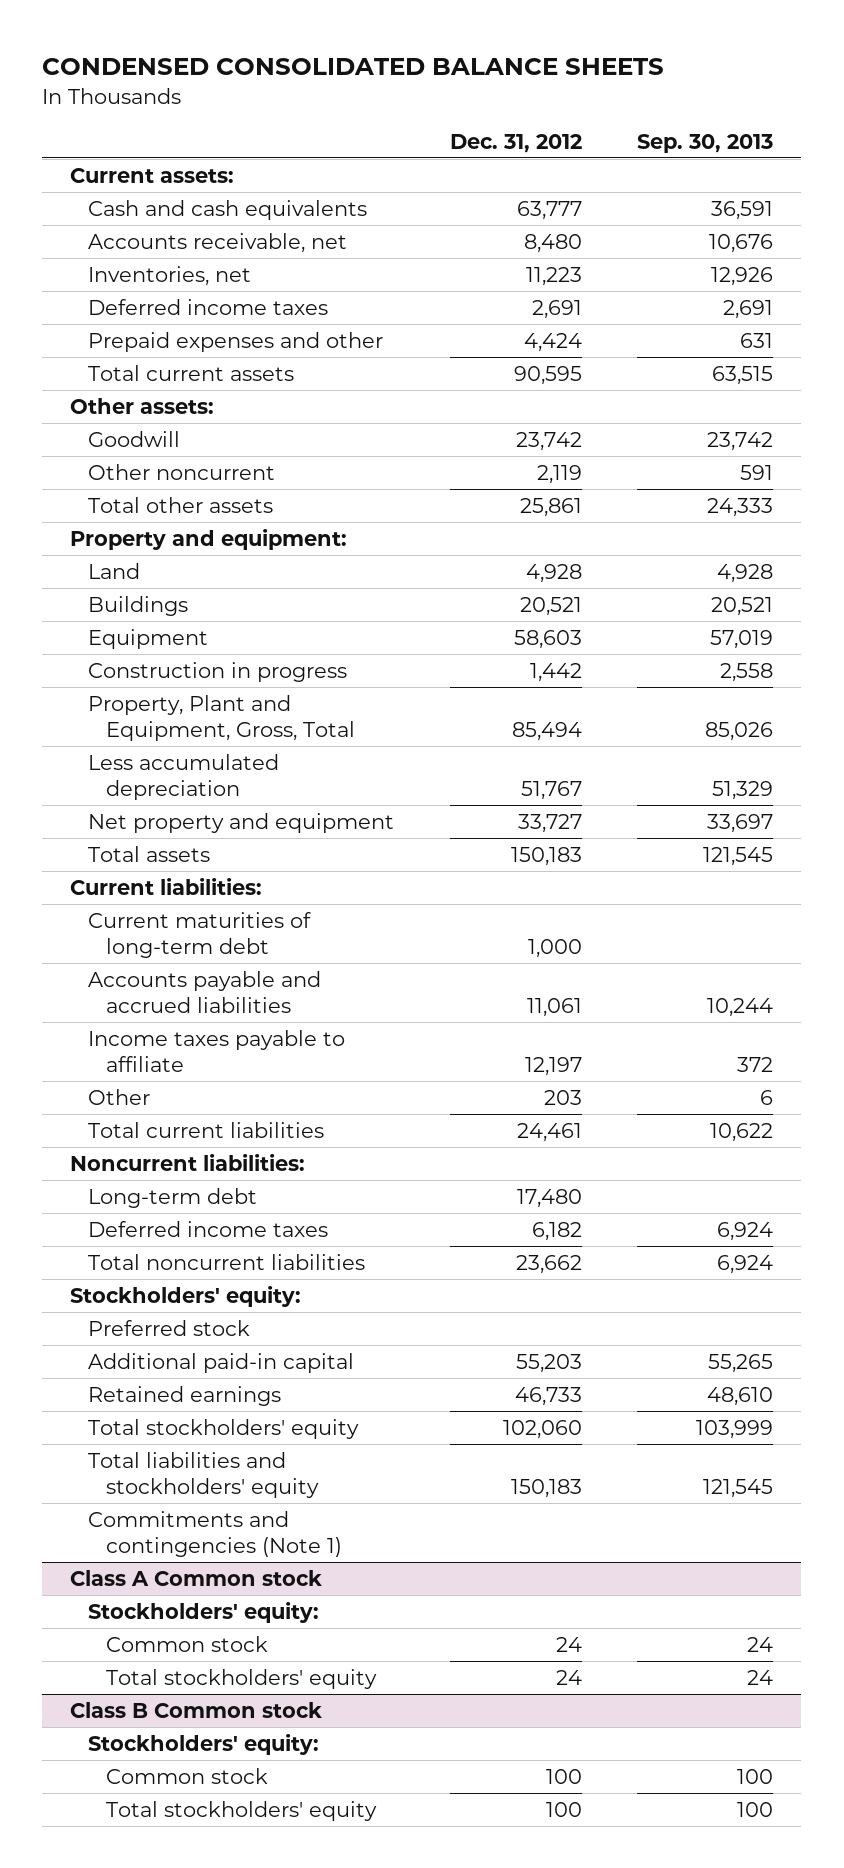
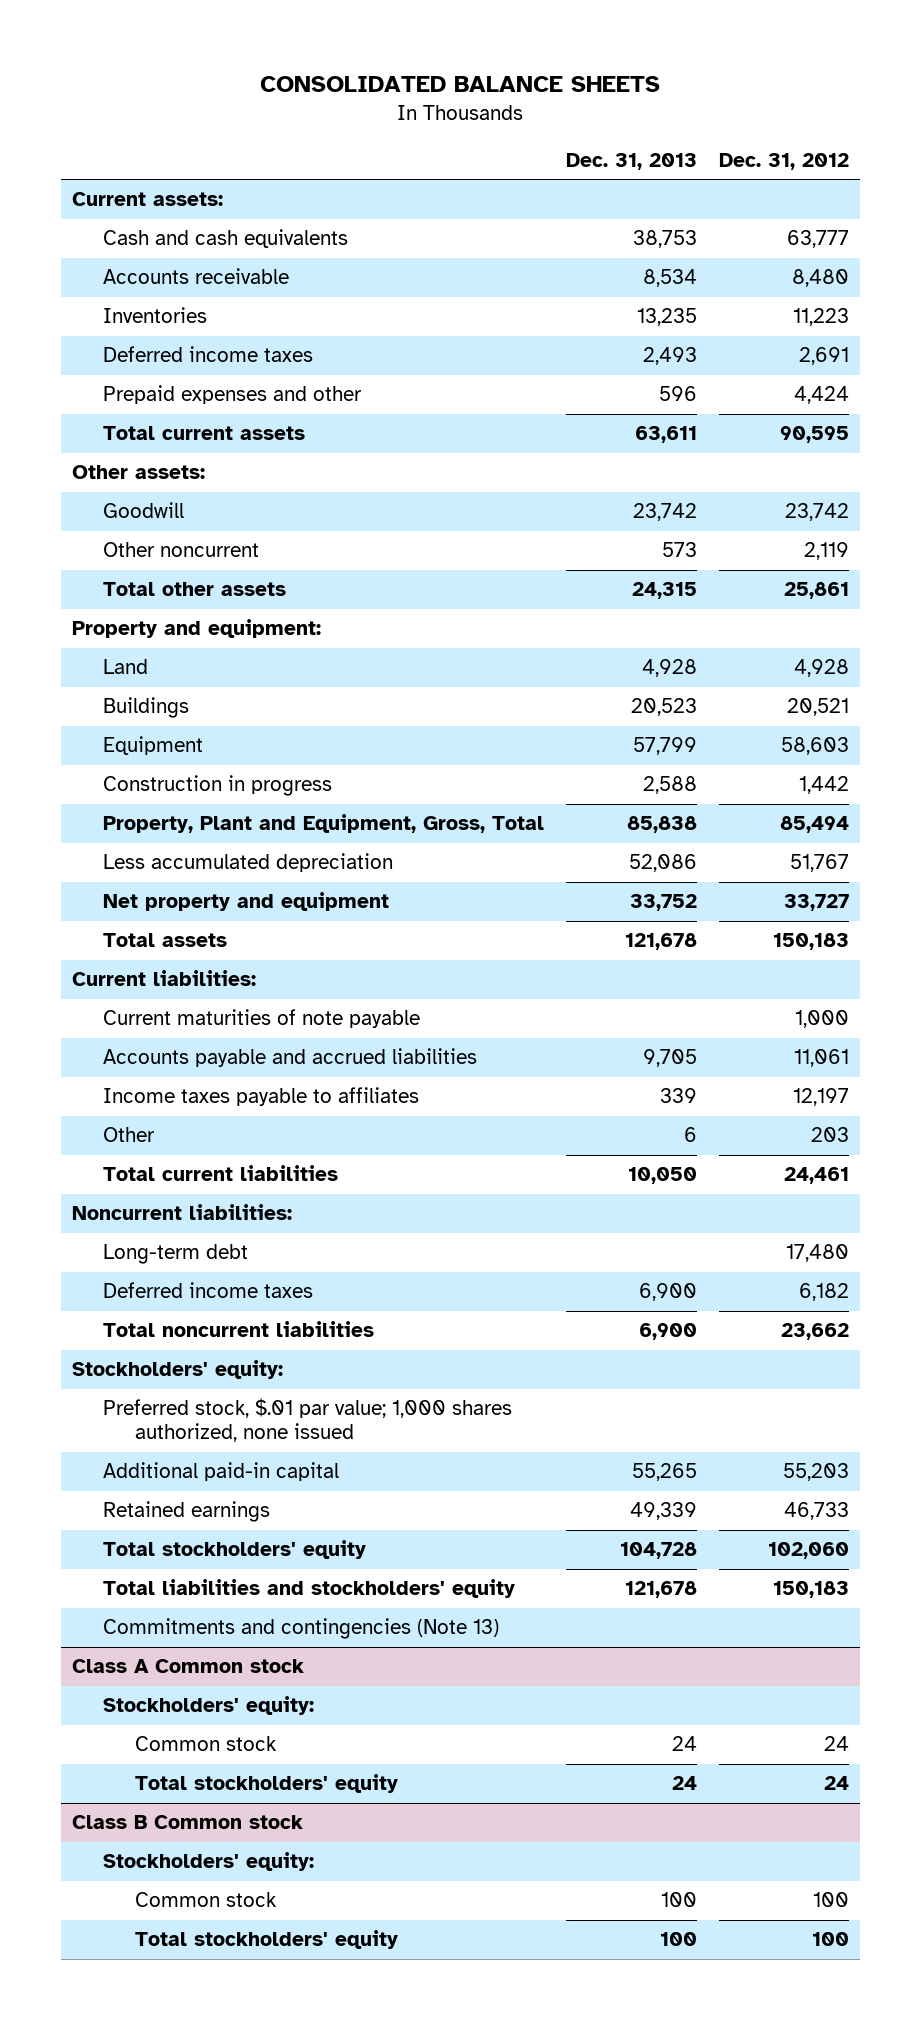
[42,58,665,76] CONDENSED CONSOLIDATED BALANCE SHEETS -> [260,76,661,93] CONSOLIDATED BALANCE SHEETS
[637,133,774,153] Sep. 30, 2013 -> none
none -> [565,152,697,170] Dec. 31, 2013
[88,233,348,254] Accounts receivable, net -> [103,268,290,285] Accounts receivable
[88,266,252,287] Inventories, net -> [103,307,208,324] Inventories
[88,912,312,959] Current maturities of long-term debt -> [103,1009,421,1029] Current maturities of note payable
[88,1030,346,1073] Income taxes payable to affiliate -> [103,1087,420,1107] Income taxes payable to affiliates
[88,1320,251,1337] Preferred stock -> [103,1398,513,1443] Preferred stock, $.01 par value; 1,000 shares authorized, none issued
[88,1511,343,1558] Commitments and contingencies (Note 1) -> [103,1618,500,1640] Commitments and contingencies (Note 13)

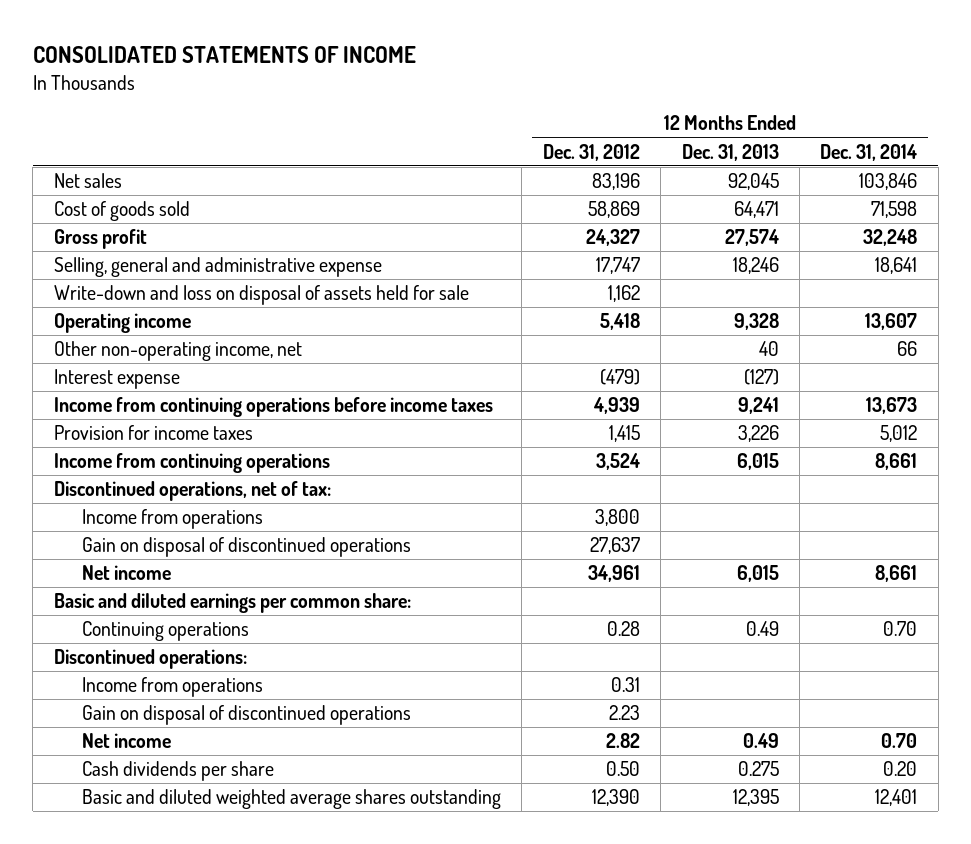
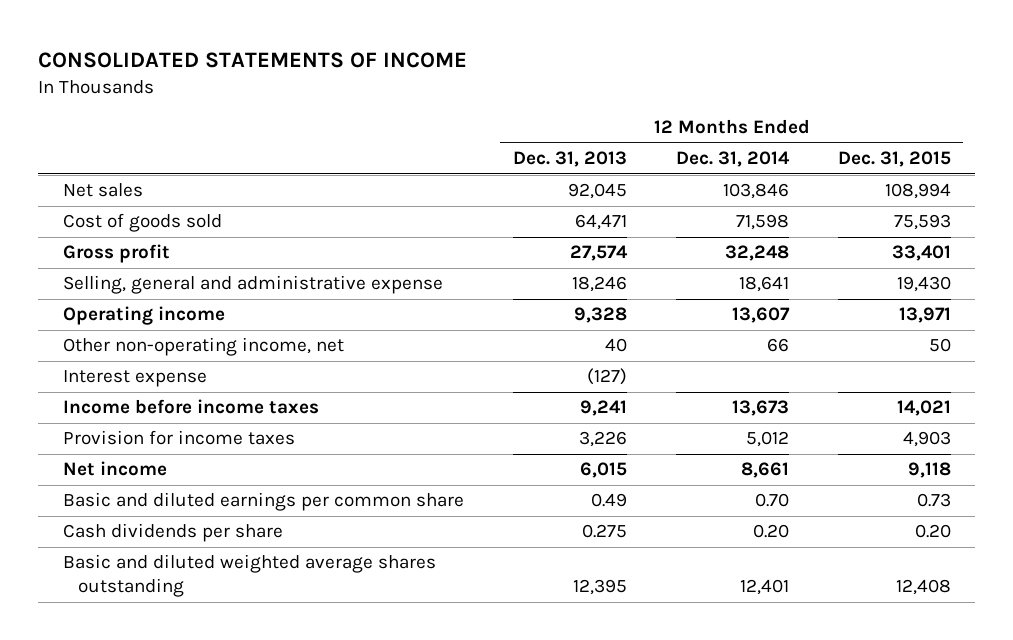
[542,143,640,161] Dec. 31, 2012 -> none
none -> [837,151,951,168] Dec. 31, 2015
[53,285,469,306] Write-down and loss on disposal of assets held for sale -> none
[53,397,493,418] Income from continuing operations before income taxes -> [62,399,319,415] Income before income taxes
[53,453,330,474] Income from continuing operations -> none
[53,481,331,502] Discontinued operations, net of tax: -> none
[81,509,263,530] Income from operations -> none
[81,537,411,558] Gain on disposal of discontinued operations -> none
[53,593,411,614] Basic and diluted earnings per common share: -> none
[81,621,249,642] Continuing operations -> none
[53,649,247,670] Discontinued operations: -> none
[81,677,263,698] Income from operations -> none
[81,705,411,726] Gain on disposal of discontinued operations -> none
[81,733,171,749] Net income -> [62,492,464,512] Basic and diluted earnings per common share

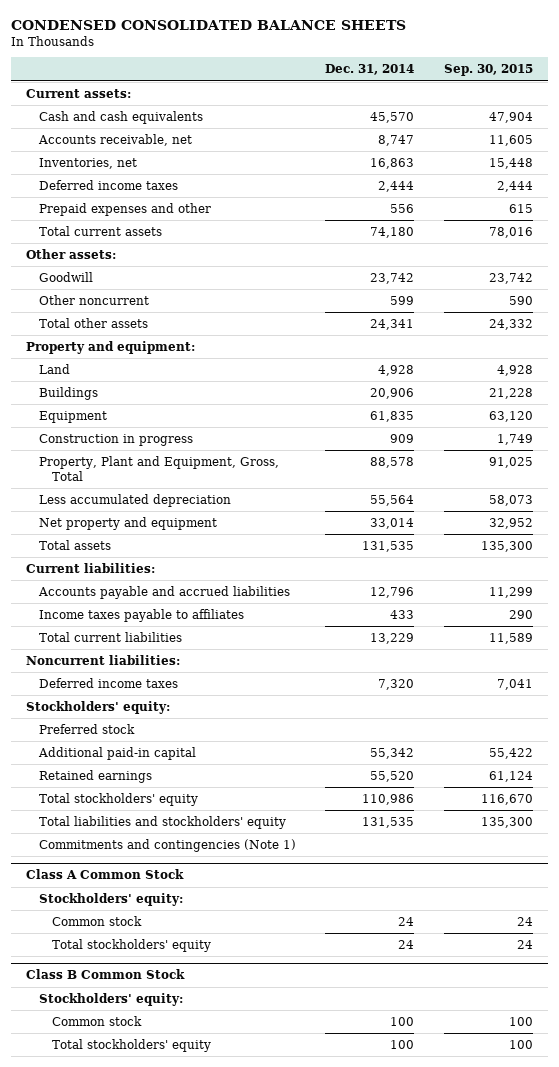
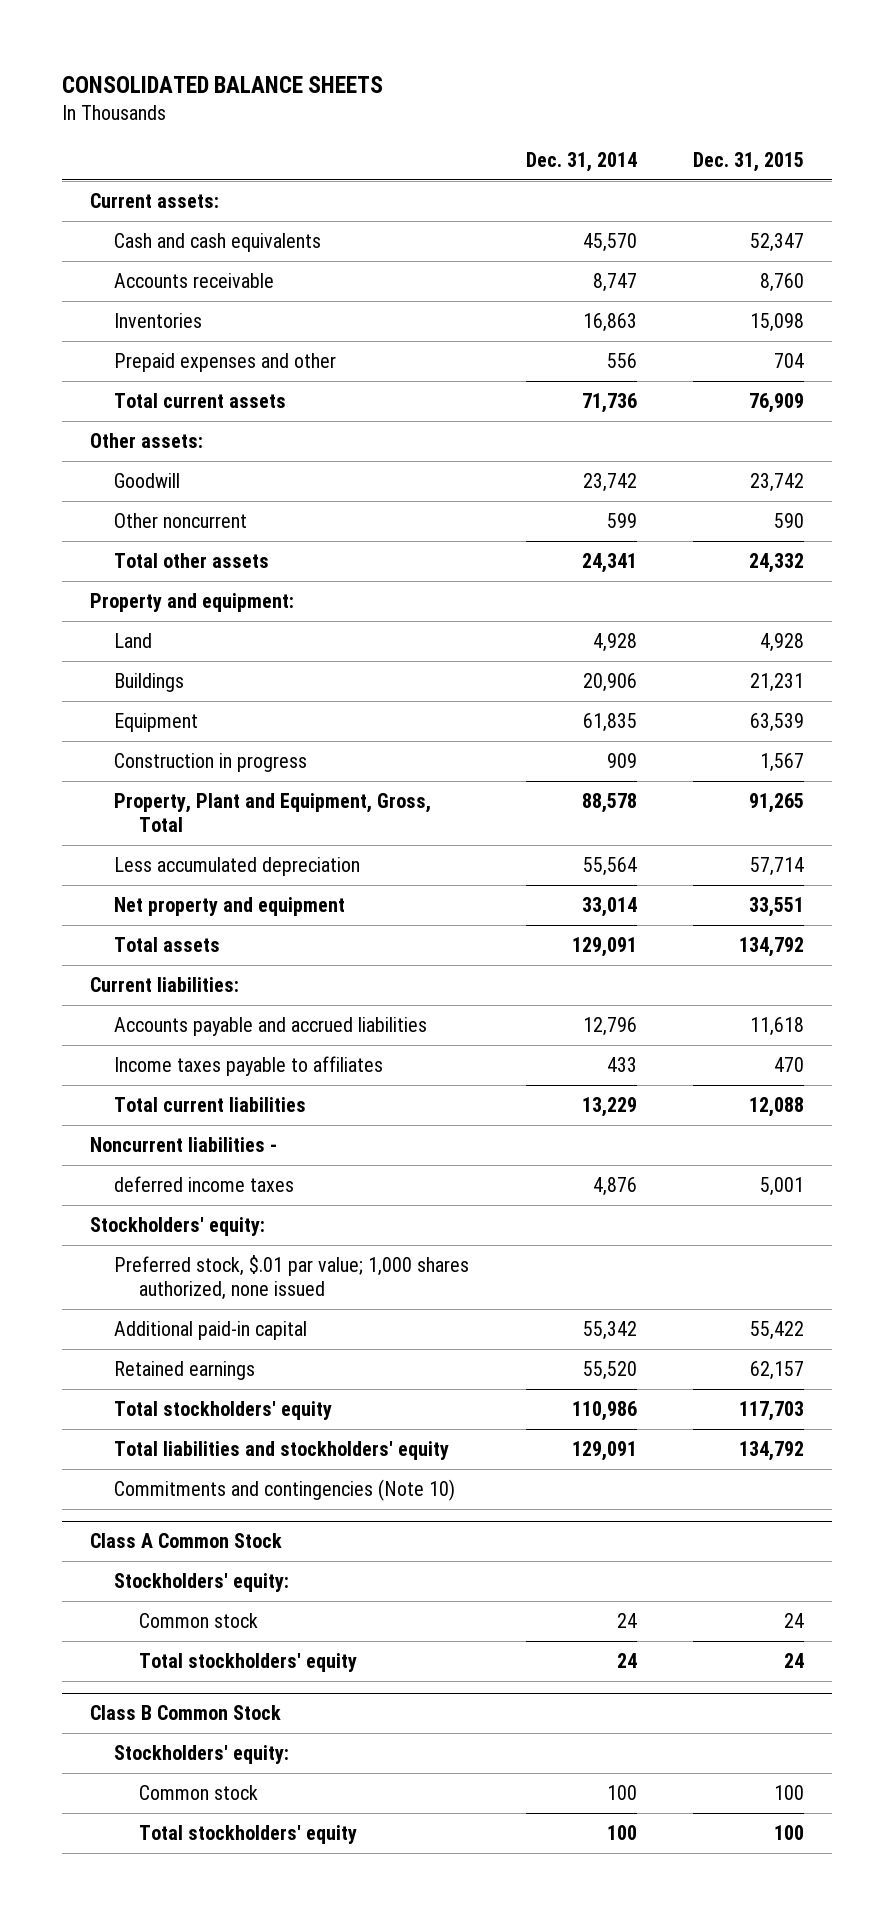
[11,19,407,30] CONDENSED CONSOLIDATED BALANCE SHEETS -> [61,76,383,94] CONSOLIDATED BALANCE SHEETS
[443,64,533,77] Sep. 30, 2015 -> none
none -> [692,152,804,173] Dec. 31, 2015
[39,179,179,190] Deferred income taxes -> none
[38,133,193,146] Accounts receivable, net -> [114,272,275,288] Accounts receivable
[39,157,138,169] Inventories, net -> [114,312,203,328] Inventories
[370,226,415,238] 74,180 -> [581,392,637,413] 71,736
[362,540,415,552] 131,535 -> [571,936,637,957] 129,091
[25,654,180,665] Noncurrent liabilities: -> [90,1136,278,1152] Noncurrent liabilities -
[39,677,179,688] Deferred income taxes -> [114,1175,295,1192] deferred income taxes
[378,678,415,690] 7,320 -> [592,1176,637,1196] 4,876
[39,723,136,734] Preferred stock -> [114,1254,470,1301] Preferred stock, $.01 par value; 1,000 shares authorized, none issued
[362,816,415,828] 131,535 -> [571,1440,637,1461] 129,091
[39,838,297,852] Commitments and contingencies (Note 1) -> [114,1478,456,1501] Commitments and contingencies (Note 10)

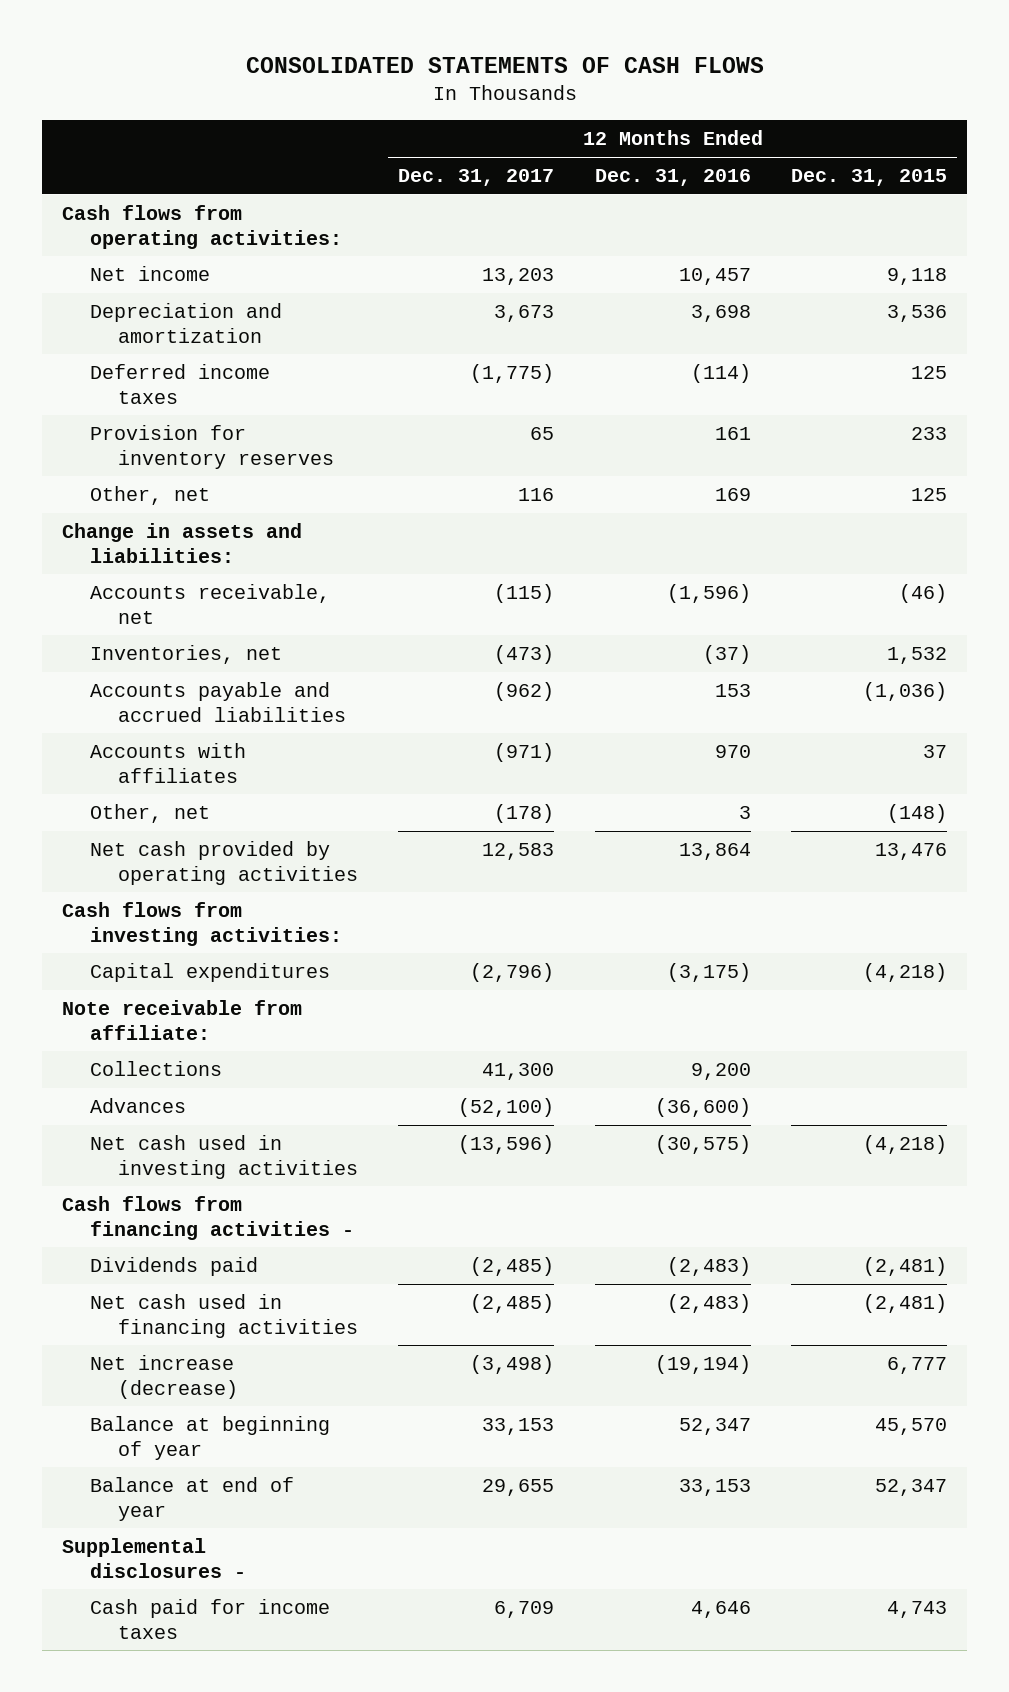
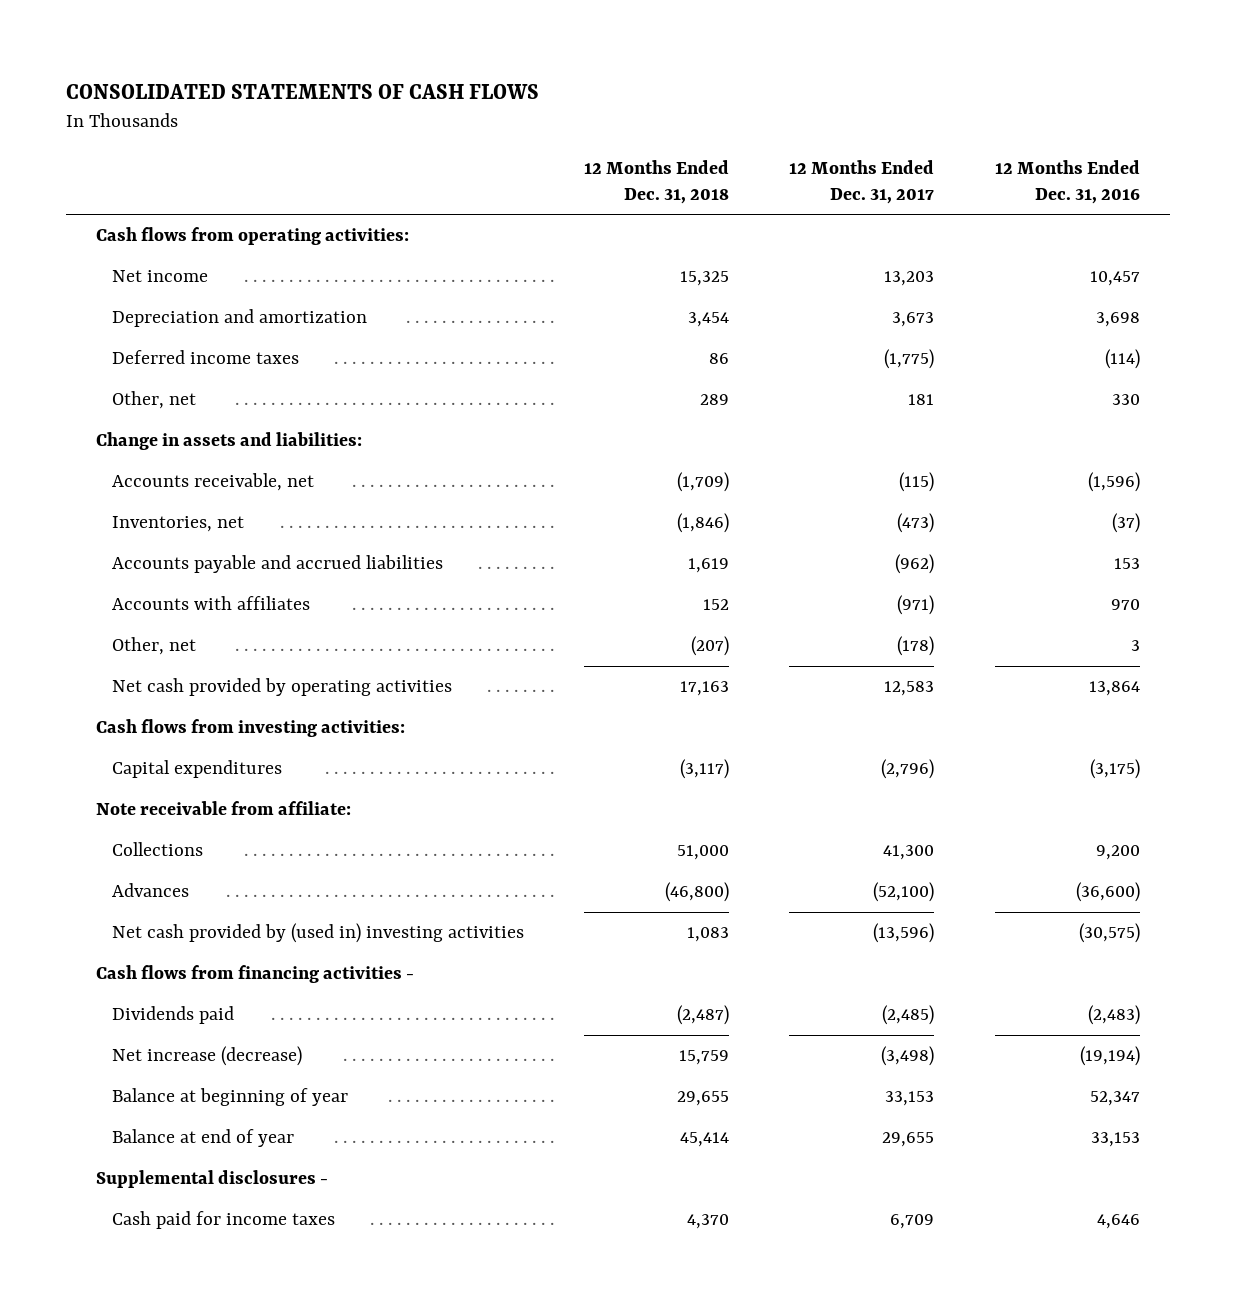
[791,169,948,187] Dec. 31, 2015 -> none
none -> [583,160,729,204] 12 Months Ended Dec. 31, 2018
[90,424,334,469] Provision for inventory reserves -> none
[518,487,555,501] 116 -> [908,394,935,406] 181
[714,487,751,501] 169 -> [1111,394,1140,406] 330
[90,1134,358,1179] Net cash used in investing activities -> [111,923,524,944] Net cash provided by (used in) investing activities
[90,1293,358,1338] Net cash used in financing activities -> none

